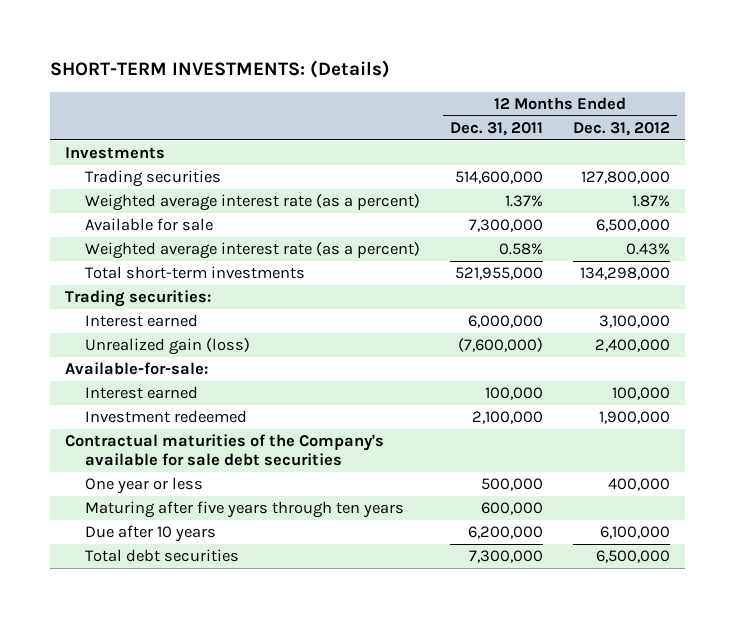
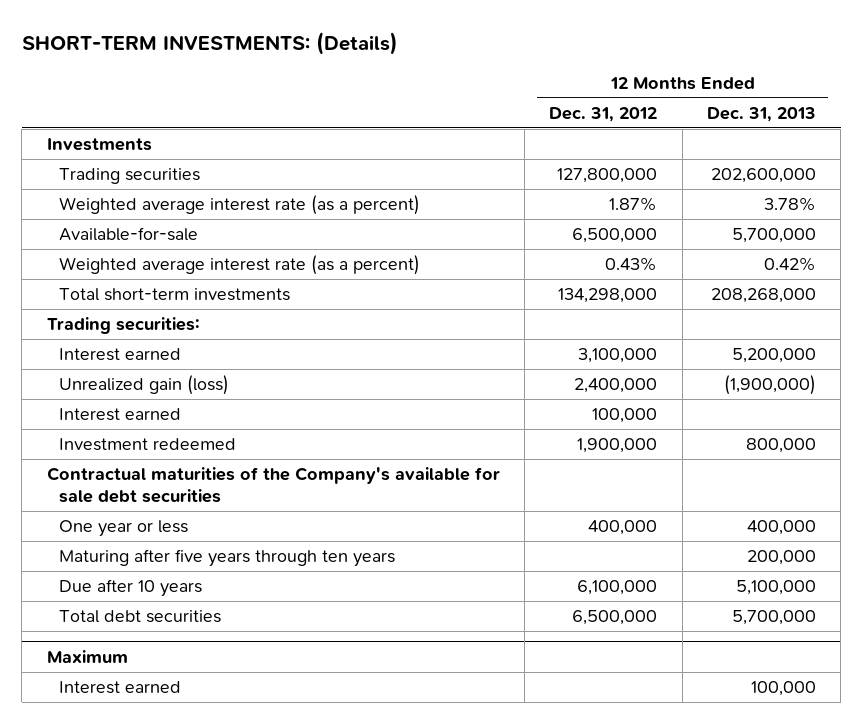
[449,122,543,137] Dec. 31, 2011 -> none
none -> [706,106,816,122] Dec. 31, 2013
[85,218,214,232] Available for sale -> [59,227,199,242] Available-for-sale
[64,362,208,376] Available-for-sale: -> none
none -> [46,650,128,664] Maximum
none -> [59,681,182,695] Interest earned

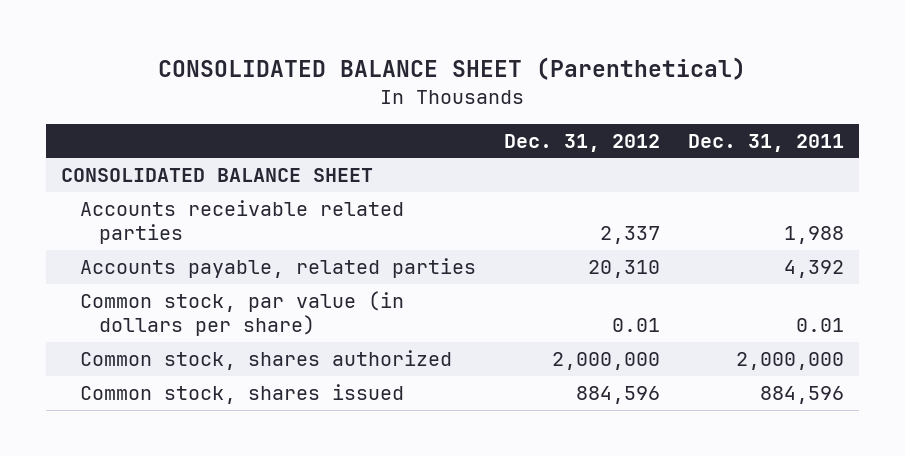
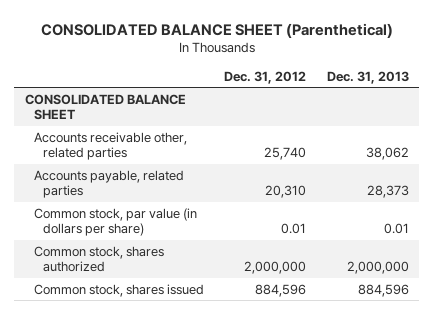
[688,133,845,152] Dec. 31, 2011 -> none
none -> [326,70,409,84] Dec. 31, 2013
[79,200,404,245] Accounts receivable related parties -> [34,131,188,161] Accounts receivable other, related parties
[600,226,661,245] 2,337 -> [264,147,307,161] 25,740

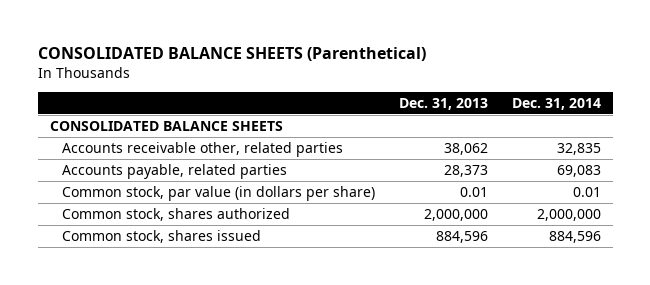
[40,22,393,38] CONSOLIDATED BALANCE SHEET (Parenthetical) -> [37,47,426,62] CONSOLIDATED BALANCE SHEETS (Parenthetical)
[224,70,307,84] Dec. 31, 2012 -> none
none -> [511,97,601,110] Dec. 31, 2014
[24,93,186,121] CONSOLIDATED BALANCE SHEET -> [49,121,283,132] CONSOLIDATED BALANCE SHEETS

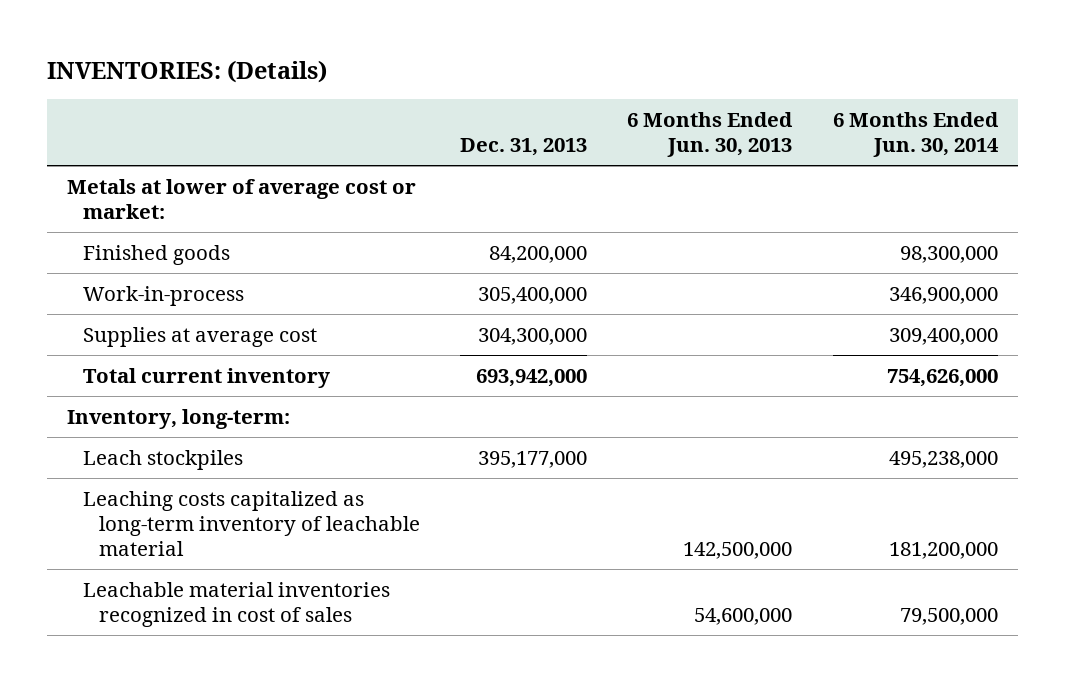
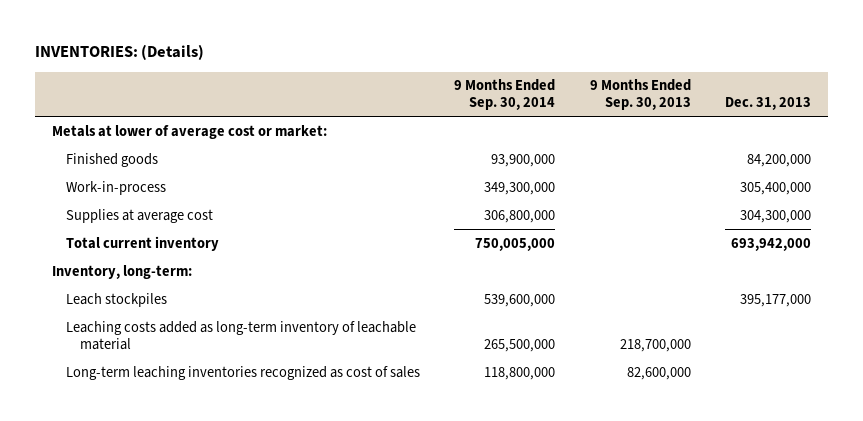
[627,112,794,158] 6 Months Ended Jun. 30, 2013 -> none
[832,112,999,158] 6 Months Ended Jun. 30, 2014 -> none
none -> [454,79,556,111] 9 Months Ended Sep. 30, 2014
none -> [589,79,691,111] 9 Months Ended Sep. 30, 2013
[83,490,421,556] Leaching costs capitalized as long-term inventory of leachable material -> [66,320,417,350] Leaching costs added as long-term inventory of leachable material
[83,581,391,627] Leachable material inventories recognized in cost of sales -> [66,365,421,380] Long-term leaching inventories recognized as cost of sales

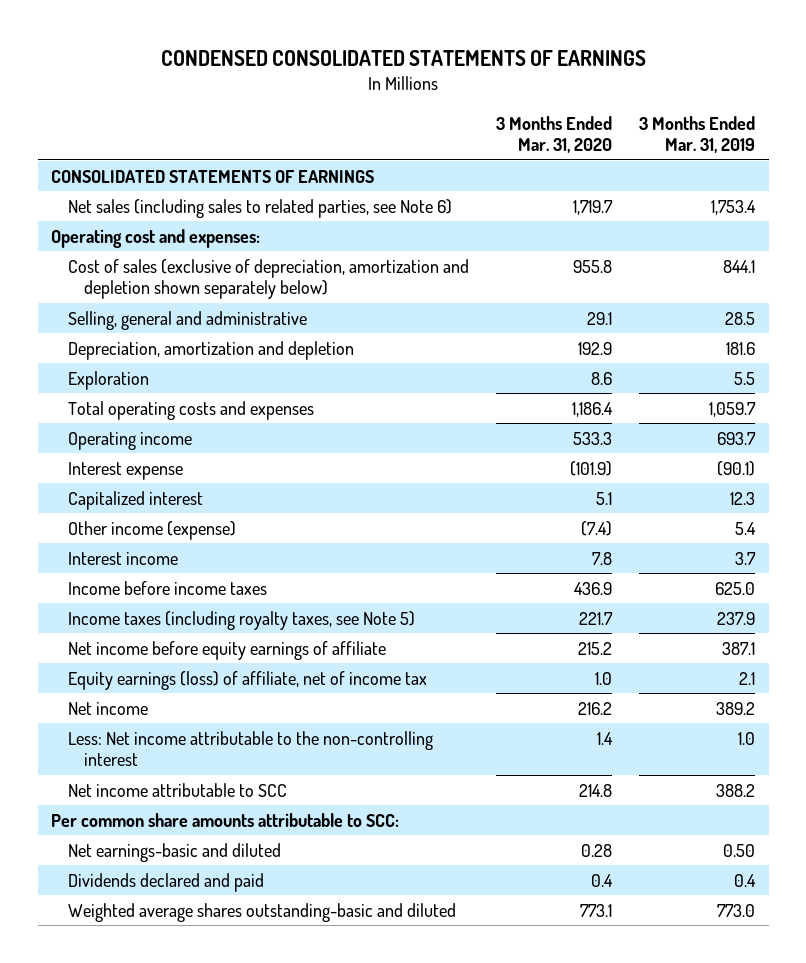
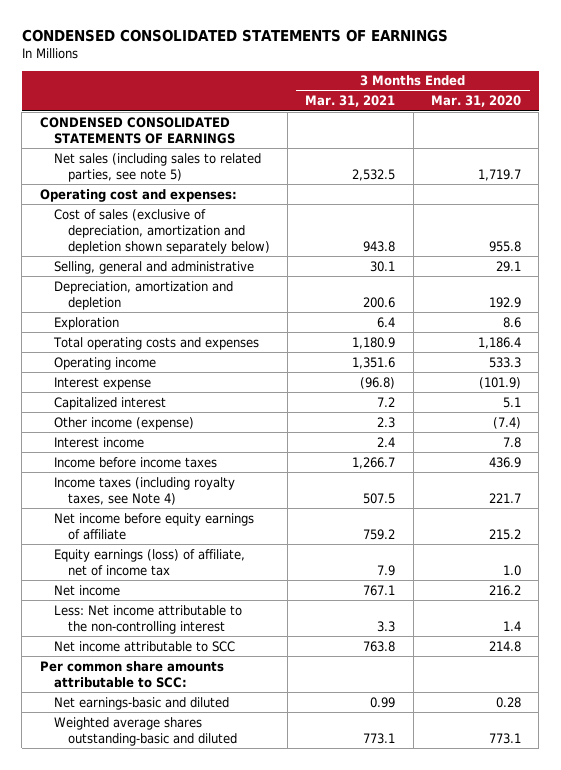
[638,115,755,154] 3 Months Ended Mar. 31, 2019 -> none
none -> [305,95,396,108] Mar. 31, 2021
[51,169,375,183] CONSOLIDATED STATEMENTS OF EARNINGS -> [39,116,235,144] CONDENSED CONSOLIDATED STATEMENTS OF EARNINGS
[67,198,452,218] Net sales (including sales to related parties, see Note 6) -> [53,152,261,182] Net sales (including sales to related parties, see note 5)
[67,610,415,630] Income taxes (including royalty taxes, see Note 5) -> [53,476,235,505] Income taxes (including royalty taxes, see Note 4)
[67,872,264,892] Dividends declared and paid -> none

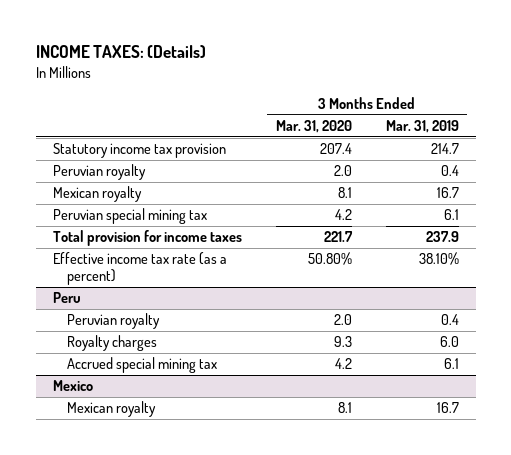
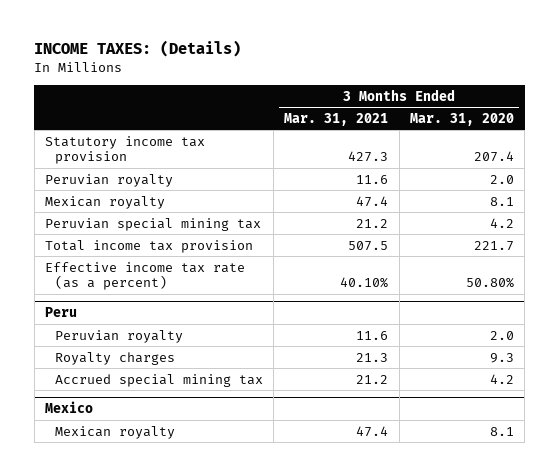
[385,120,459,134] Mar. 31, 2019 -> none
none -> [284,112,389,126] Mar. 31, 2021
[52,230,242,247] Total provision for income taxes -> [45,239,254,253] Total income tax provision

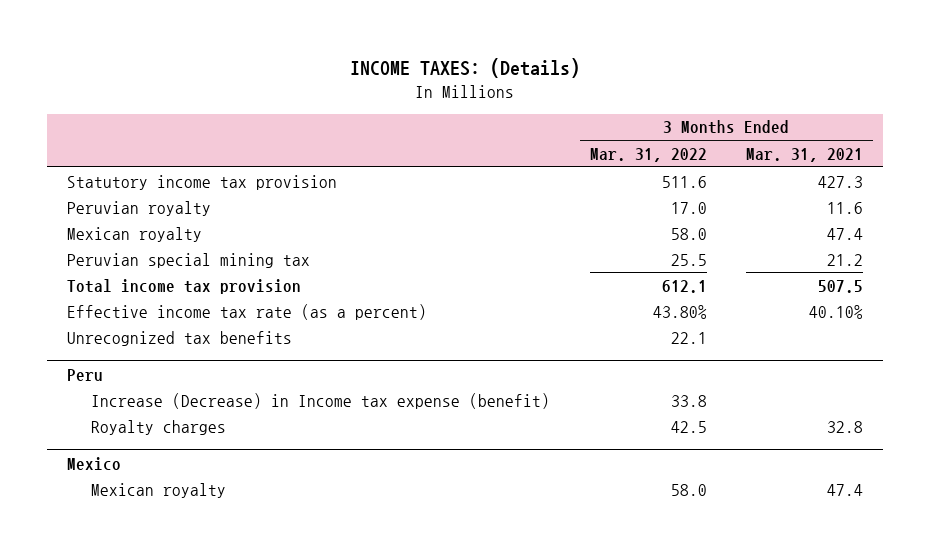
[409,112,514,126] Mar. 31, 2020 -> none
none -> [589,147,707,162] Mar. 31, 2022
none -> [66,330,292,346] Unrecognized tax benefits
[54,329,183,343] Peruvian royalty -> none
[54,373,263,387] Accrued special mining tax -> none
none -> [91,392,551,409] Increase (Decrease) in Income tax expense (benefit)
[356,352,389,362] 21.3 -> [827,420,864,433] 32.8

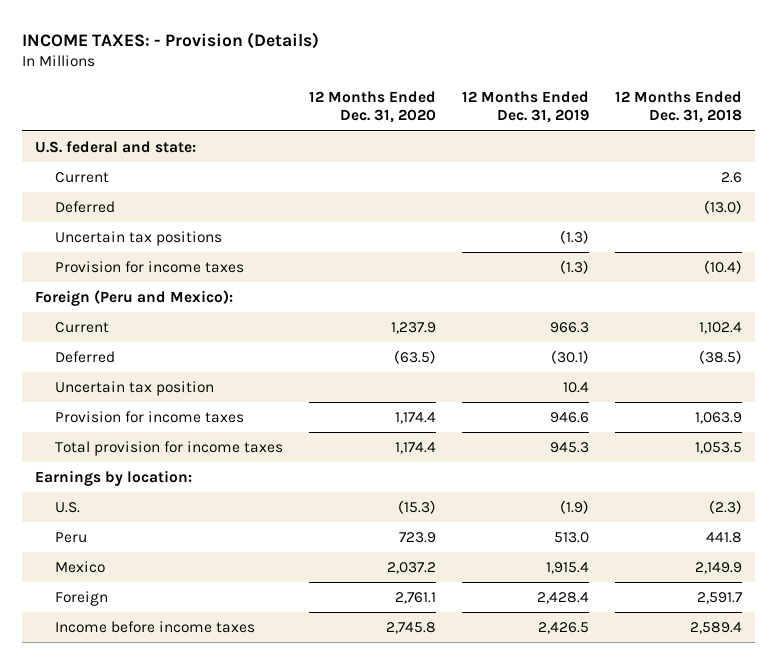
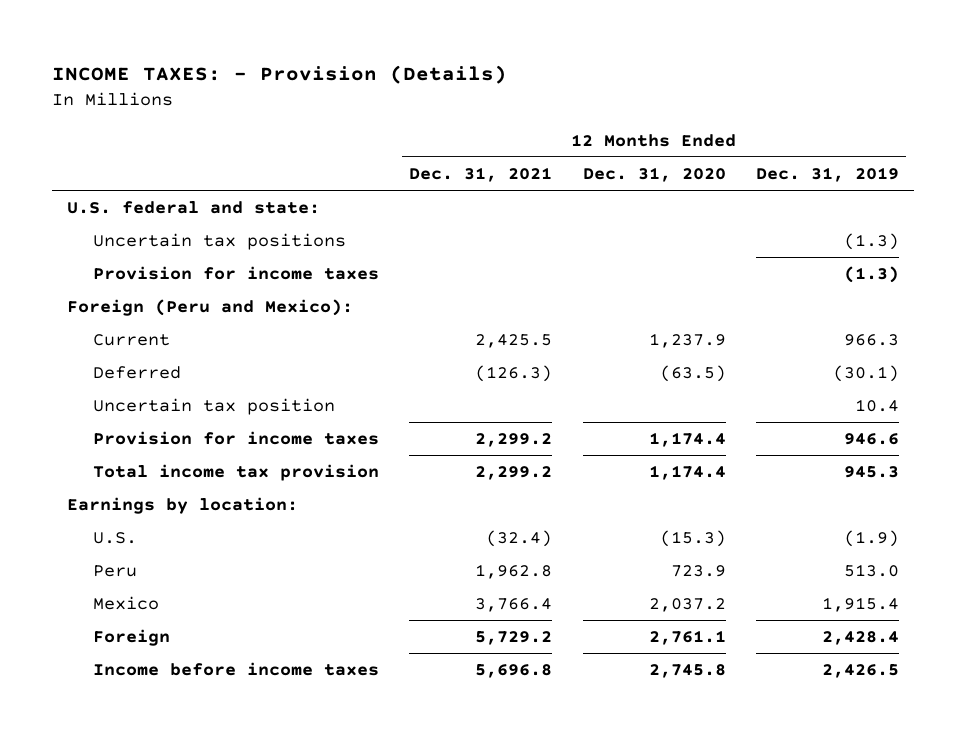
[614,90,742,124] 12 Months Ended Dec. 31, 2018 -> none
none -> [409,166,553,182] Dec. 31, 2021
[55,172,110,184] Current -> none
[55,201,116,214] Deferred -> none
[55,441,284,457] Total provision for income taxes -> [93,464,380,482] Total income tax provision

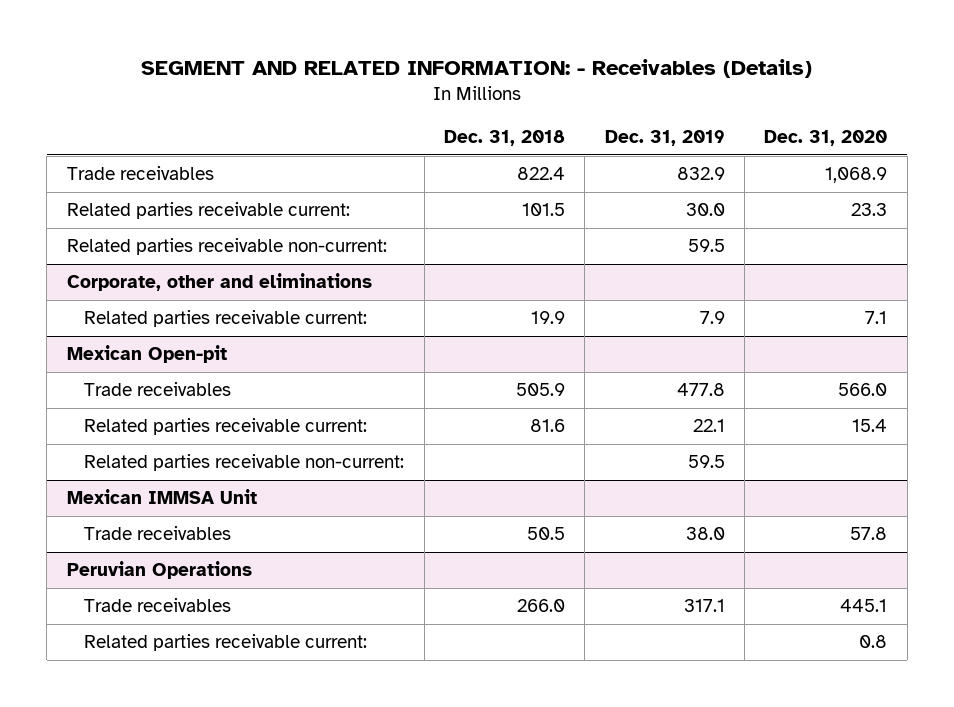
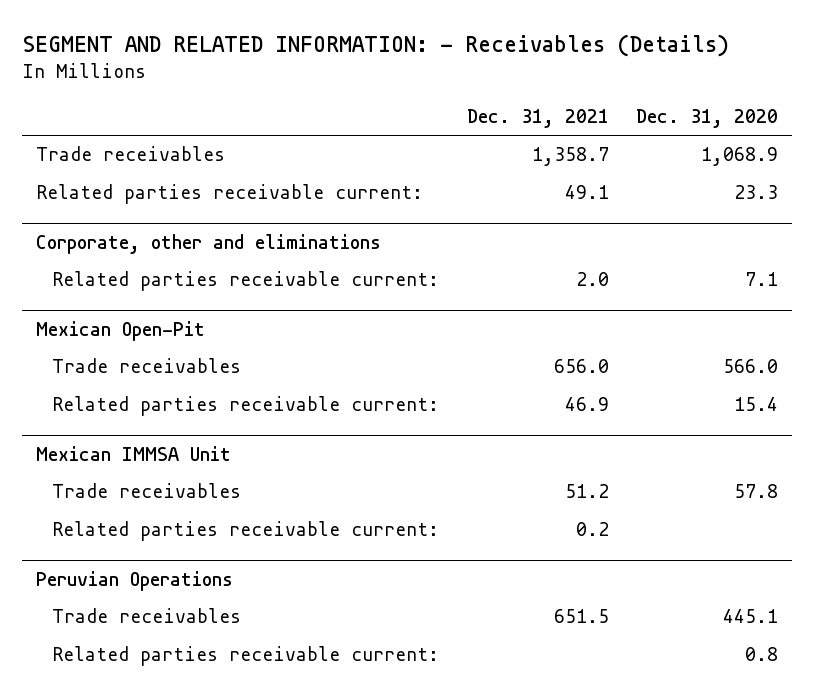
[444,130,566,147] Dec. 31, 2018 -> none
[604,130,725,147] Dec. 31, 2019 -> none
none -> [466,109,609,129] Dec. 31, 2021
[66,238,387,256] Related parties receivable non-current: -> none
[66,345,227,364] Mexican Open-pit -> [36,321,206,342] Mexican Open-Pit
[84,454,405,472] Related parties receivable non-current: -> none
none -> [51,521,439,542] Related parties receivable current:

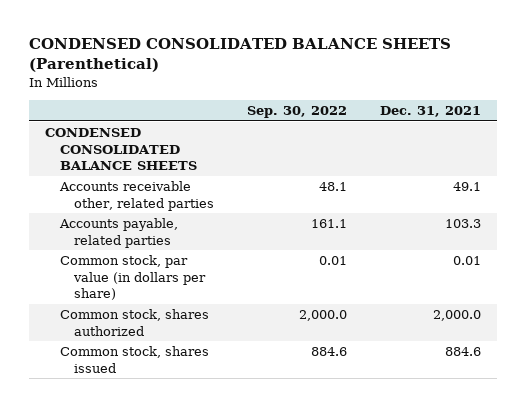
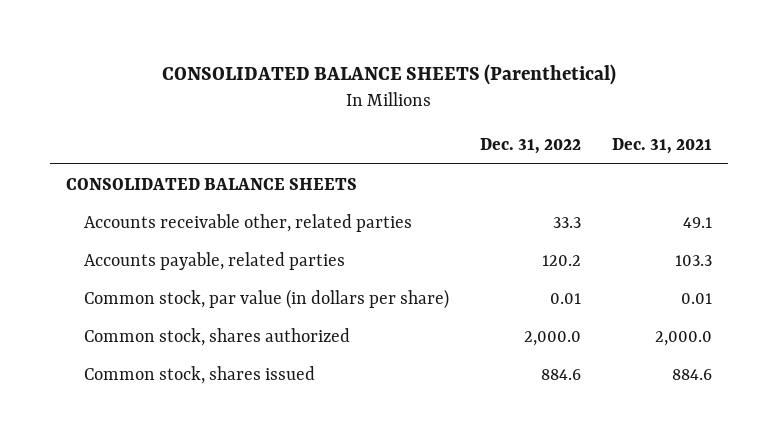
[28,38,451,73] CONDENSED CONSOLIDATED BALANCE SHEETS (Parenthetical) -> [162,64,617,86] CONSOLIDATED BALANCE SHEETS (Parenthetical)
[246,105,347,118] Sep. 30, 2022 -> none
none -> [480,138,582,155] Dec. 31, 2022
[45,128,197,170] CONDENSED CONSOLIDATED BALANCE SHEETS -> [65,177,357,190] CONSOLIDATED BALANCE SHEETS

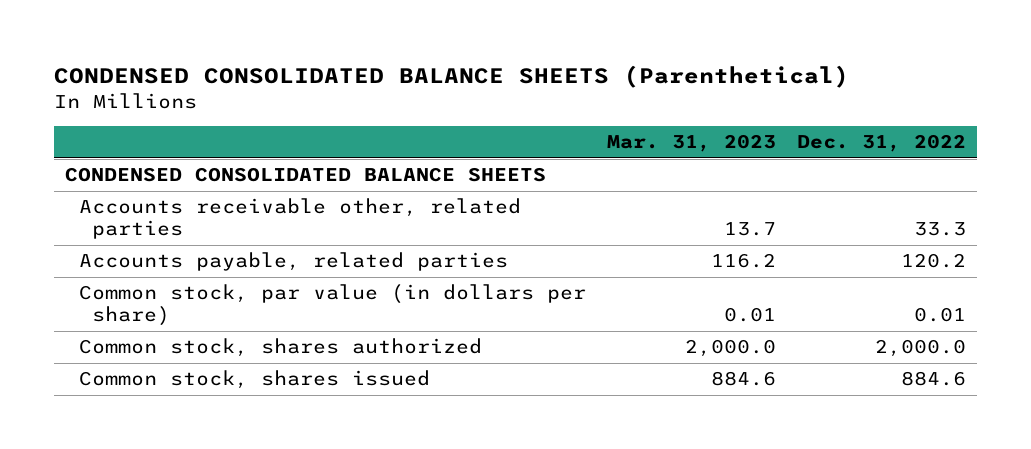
[162,64,617,86] CONSOLIDATED BALANCE SHEETS (Parenthetical) -> [54,64,850,88] CONDENSED CONSOLIDATED BALANCE SHEETS (Parenthetical)
[612,138,713,155] Dec. 31, 2021 -> none
none -> [606,134,776,153] Mar. 31, 2023
[65,177,357,190] CONSOLIDATED BALANCE SHEETS -> [64,167,546,183] CONDENSED CONSOLIDATED BALANCE SHEETS

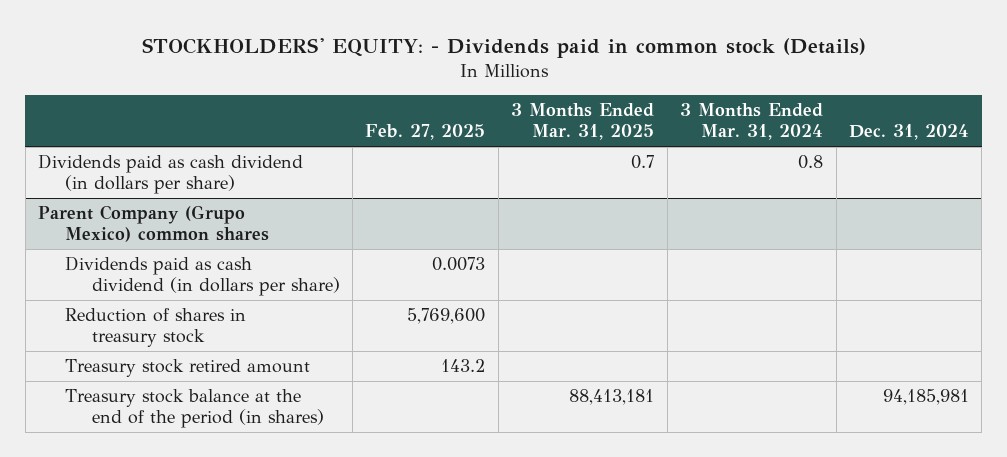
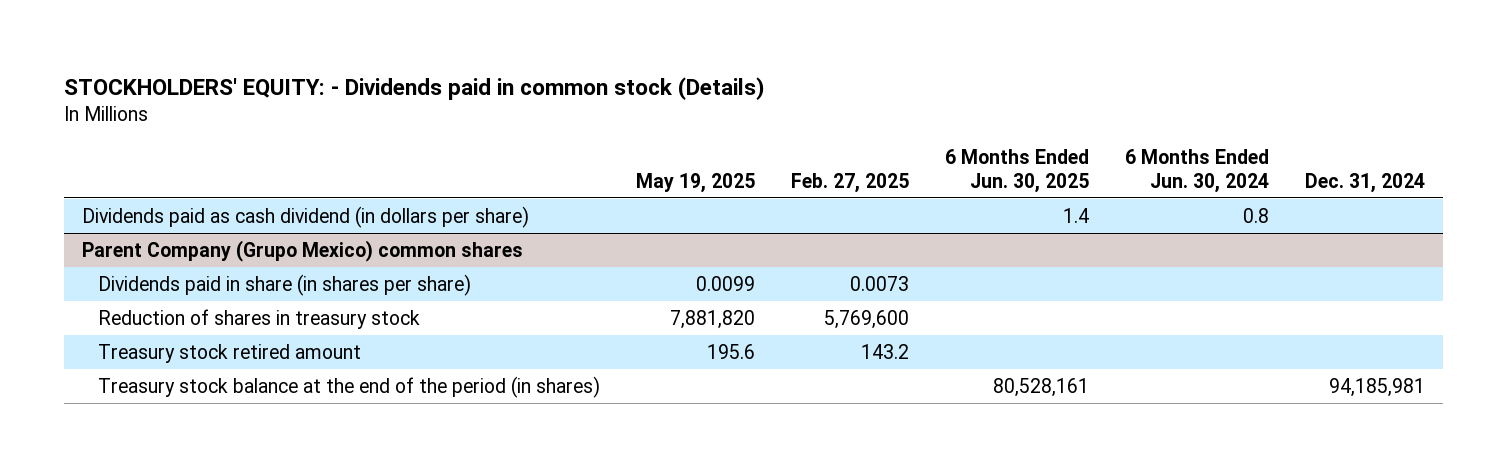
[511,103,655,141] 3 Months Ended Mar. 31, 2025 -> none
[680,103,824,141] 3 Months Ended Mar. 31, 2024 -> none
none -> [636,172,756,193] May 19, 2025
none -> [945,148,1090,193] 6 Months Ended Jun. 30, 2025
none -> [1125,148,1270,193] 6 Months Ended Jun. 30, 2024
[64,256,340,297] Dividends paid as cash dividend (in dollars per share) -> [97,273,471,296] Dividends paid in share (in shares per share)

